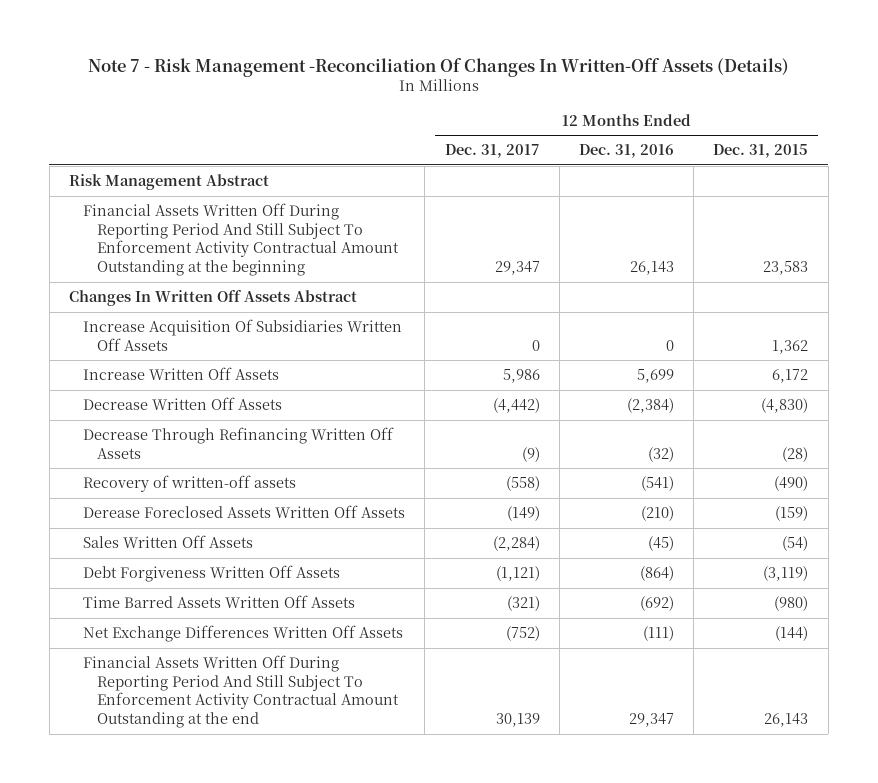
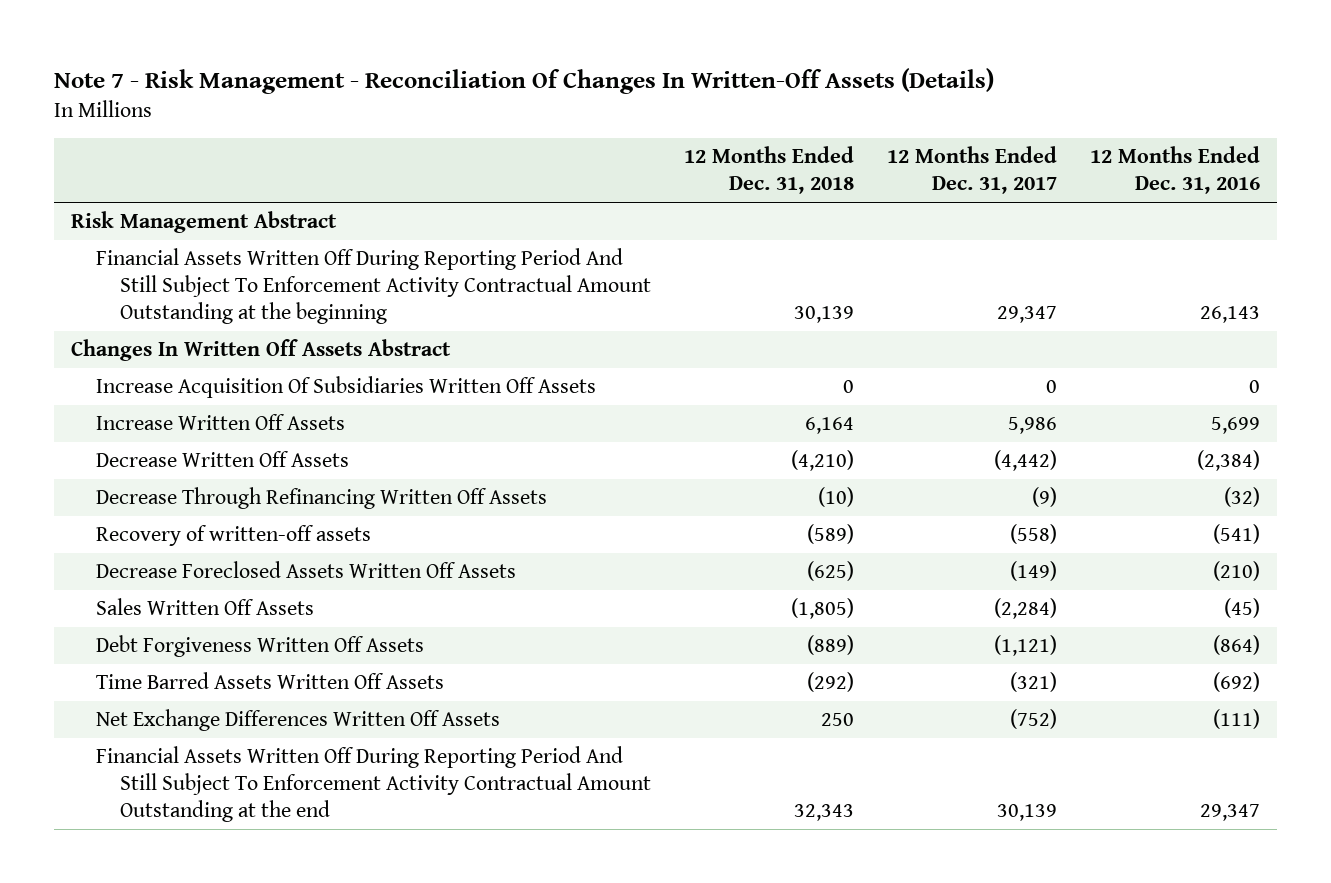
[87,57,789,77] Note 7 - Risk Management -Reconciliation Of Changes In Written-Off Assets (Details) -> [54,67,995,94] Note 7 - Risk Management - Reconciliation Of Changes In Written-Off Assets (Details)
[713,144,809,159] Dec. 31, 2015 -> none
none -> [684,146,855,195] 12 Months Ended Dec. 31, 2018
[83,505,406,519] Derease Foreclosed Assets Written Off Assets -> [95,561,516,579] Decrease Foreclosed Assets Written Off Assets

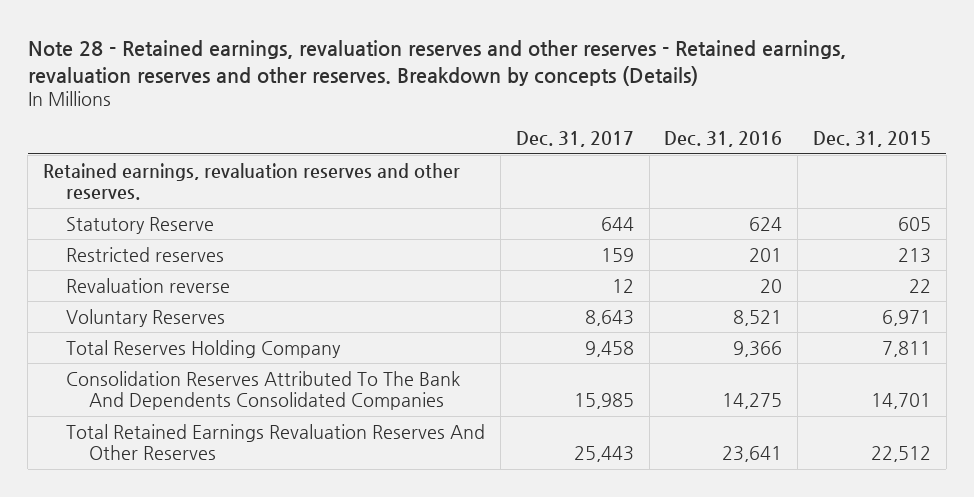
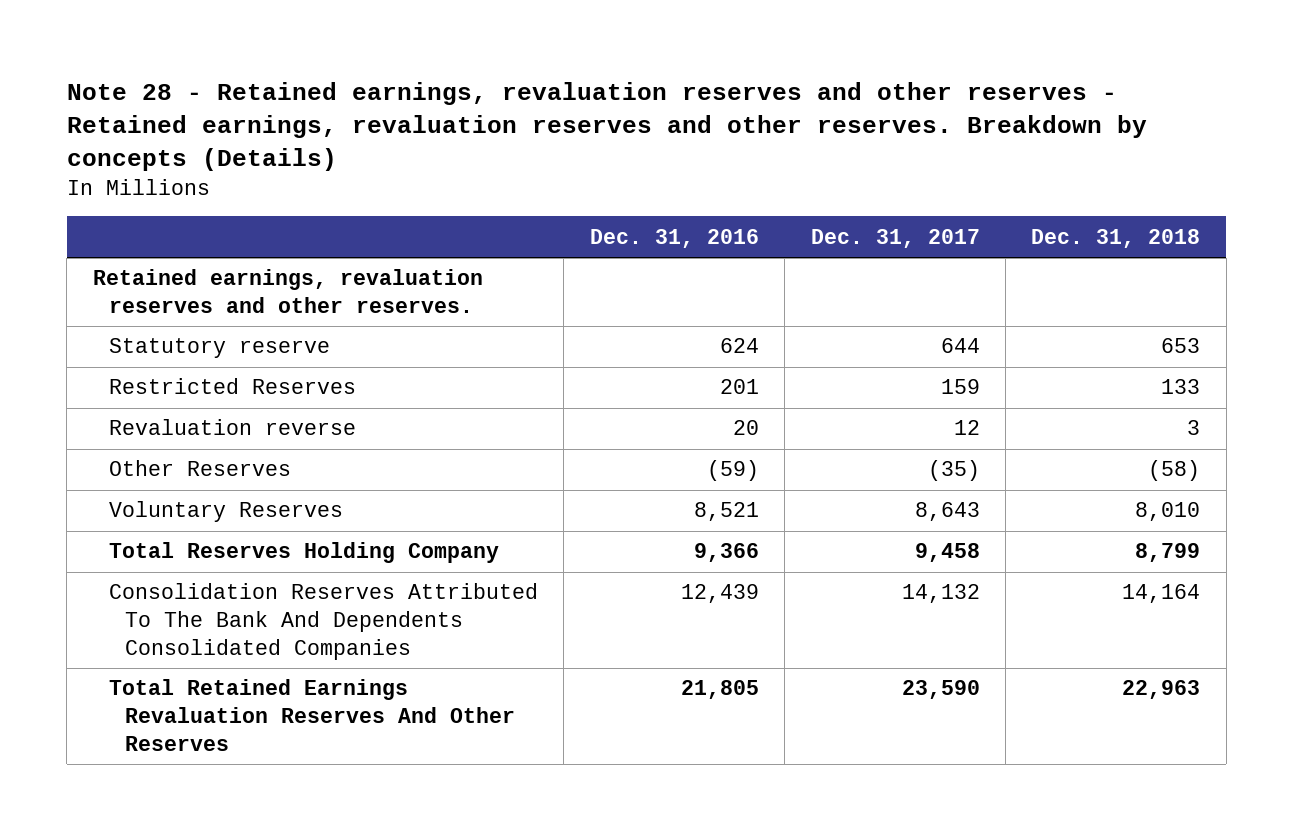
[813,131,932,148] Dec. 31, 2015 -> none
none -> [1031,228,1201,248] Dec. 31, 2018
[66,216,215,234] Statutory Reserve -> [108,338,330,359] Statutory reserve
[66,246,225,262] Restricted reserves -> [108,378,356,395] Restricted Reserves
none -> [108,460,291,477] Other Reserves
[573,393,634,410] 15,985 -> [901,584,980,604] 14,132
[722,393,783,410] 14,275 -> [680,584,759,604] 12,439
[573,446,634,463] 25,443 -> [901,680,980,700] 23,590
[722,446,783,463] 23,641 -> [680,680,759,700] 21,805

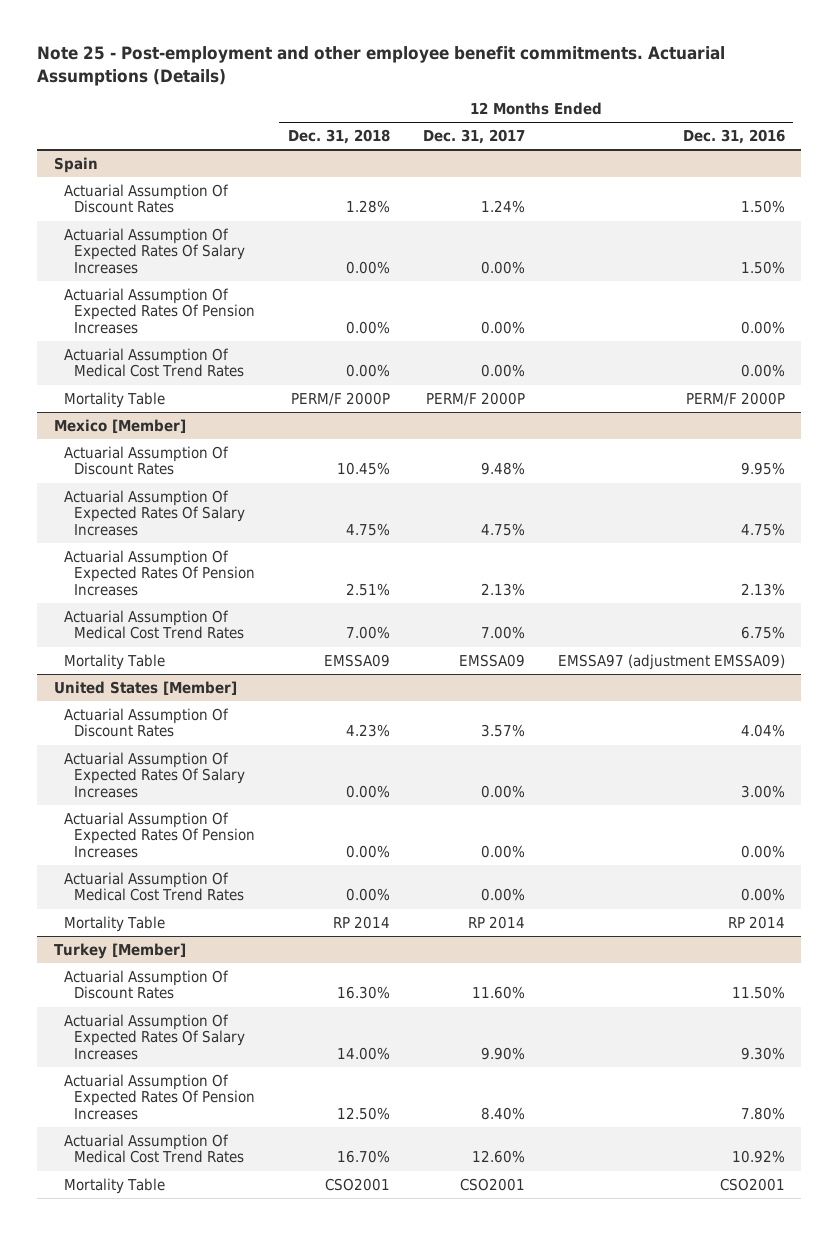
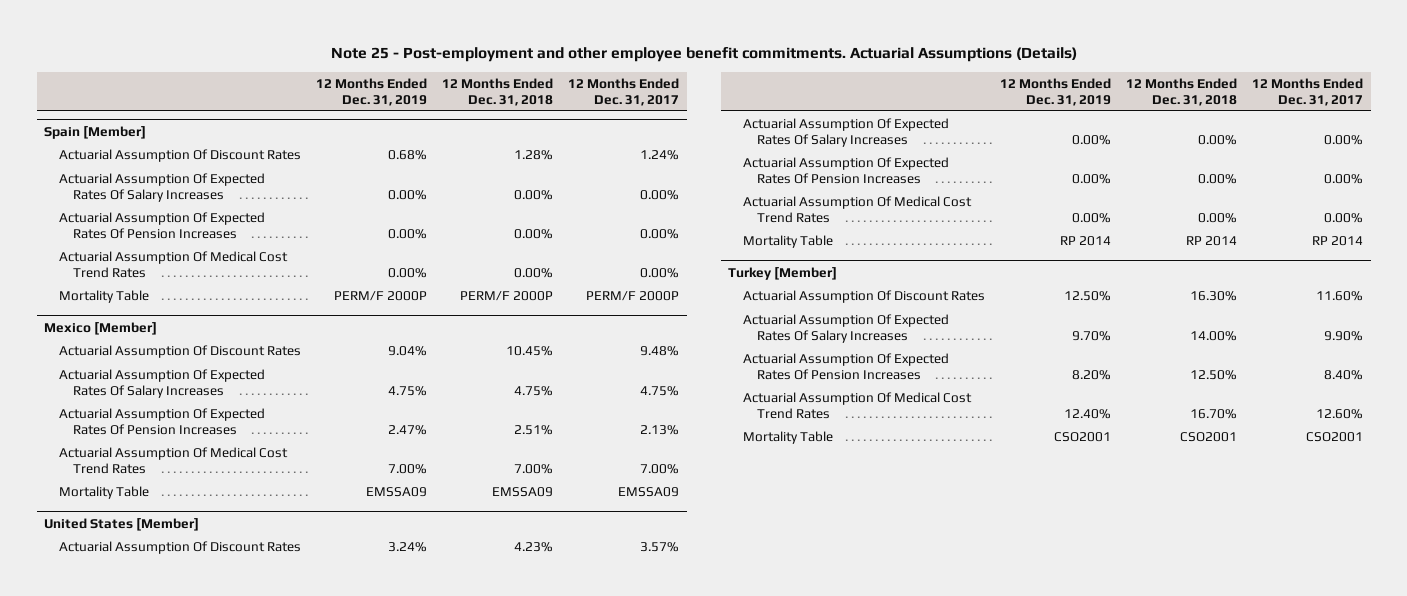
[682,129,785,145] Dec. 31, 2016 -> none
none -> [315,77,427,106] 12 Months Ended Dec. 31, 2019
[53,156,98,173] Spain -> [44,126,147,140] Spain [Member]

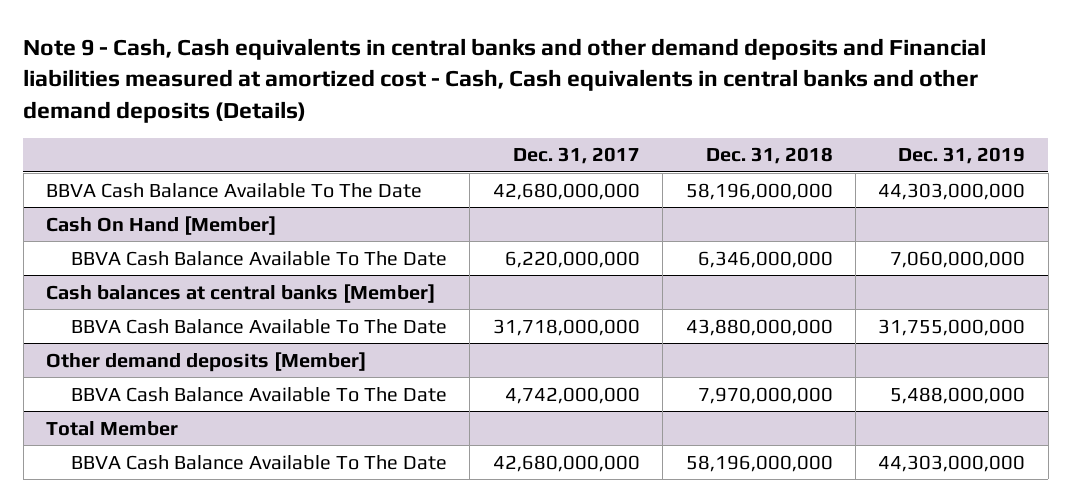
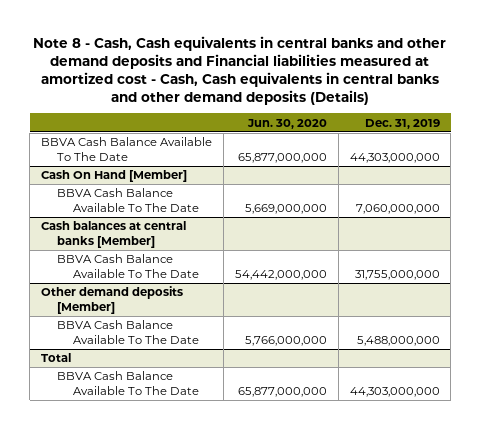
[23,37,987,123] Note 9 - Cash, Cash equivalents in central banks and other demand deposits and Financial liabilities measured at amortized cost - Cash, Cash equivalents in central banks and other demand deposits (Details) -> [33,35,447,105] Note 8 - Cash, Cash equivalents in central banks and other demand deposits and Financial liabilities measured at amortized cost - Cash, Cash equivalents in central banks and other demand deposits (Details)
[512,147,640,165] Dec. 31, 2017 -> none
[705,147,833,165] Dec. 31, 2018 -> none
none -> [246,118,327,129] Jun. 30, 2020
[46,420,179,436] Total Member -> [41,353,72,363] Total

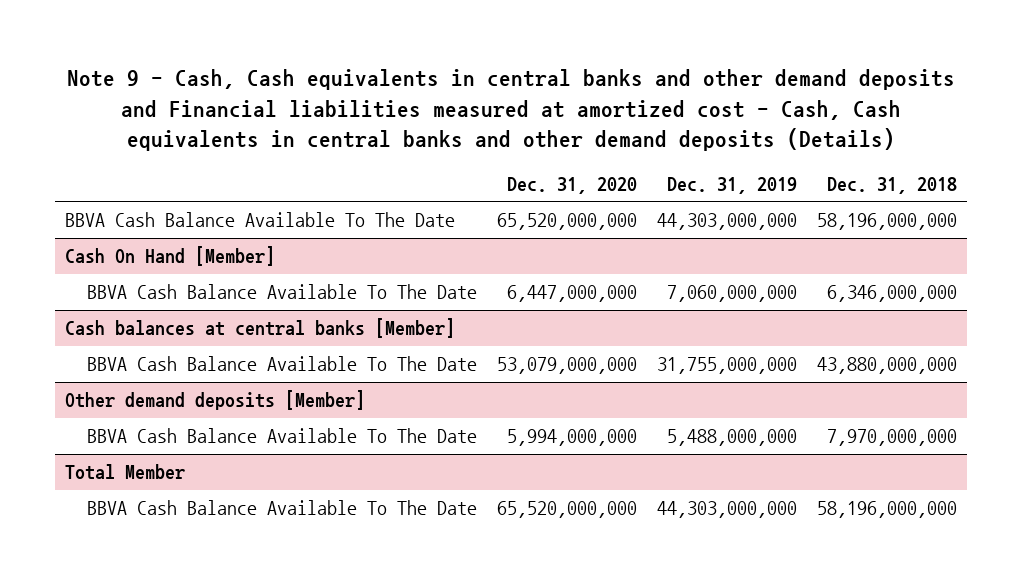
[33,35,447,105] Note 8 - Cash, Cash equivalents in central banks and other demand deposits and Financial liabilities measured at amortized cost - Cash, Cash equivalents in central banks and other demand deposits (Details) -> [66,69,955,151] Note 9 - Cash, Cash equivalents in central banks and other demand deposits and Financial liabilities measured at amortized cost - Cash, Cash equivalents in central banks and other demand deposits (Details)
[246,118,327,129] Jun. 30, 2020 -> none
none -> [506,176,637,194] Dec. 31, 2020
none -> [826,176,957,194] Dec. 31, 2018
[41,353,72,363] Total -> [65,464,186,481] Total Member

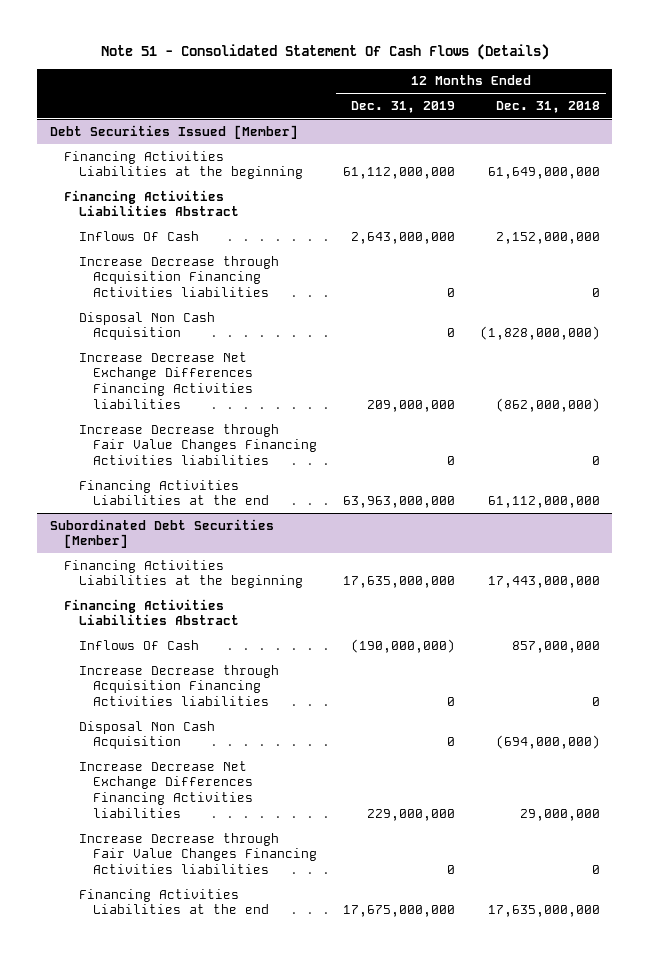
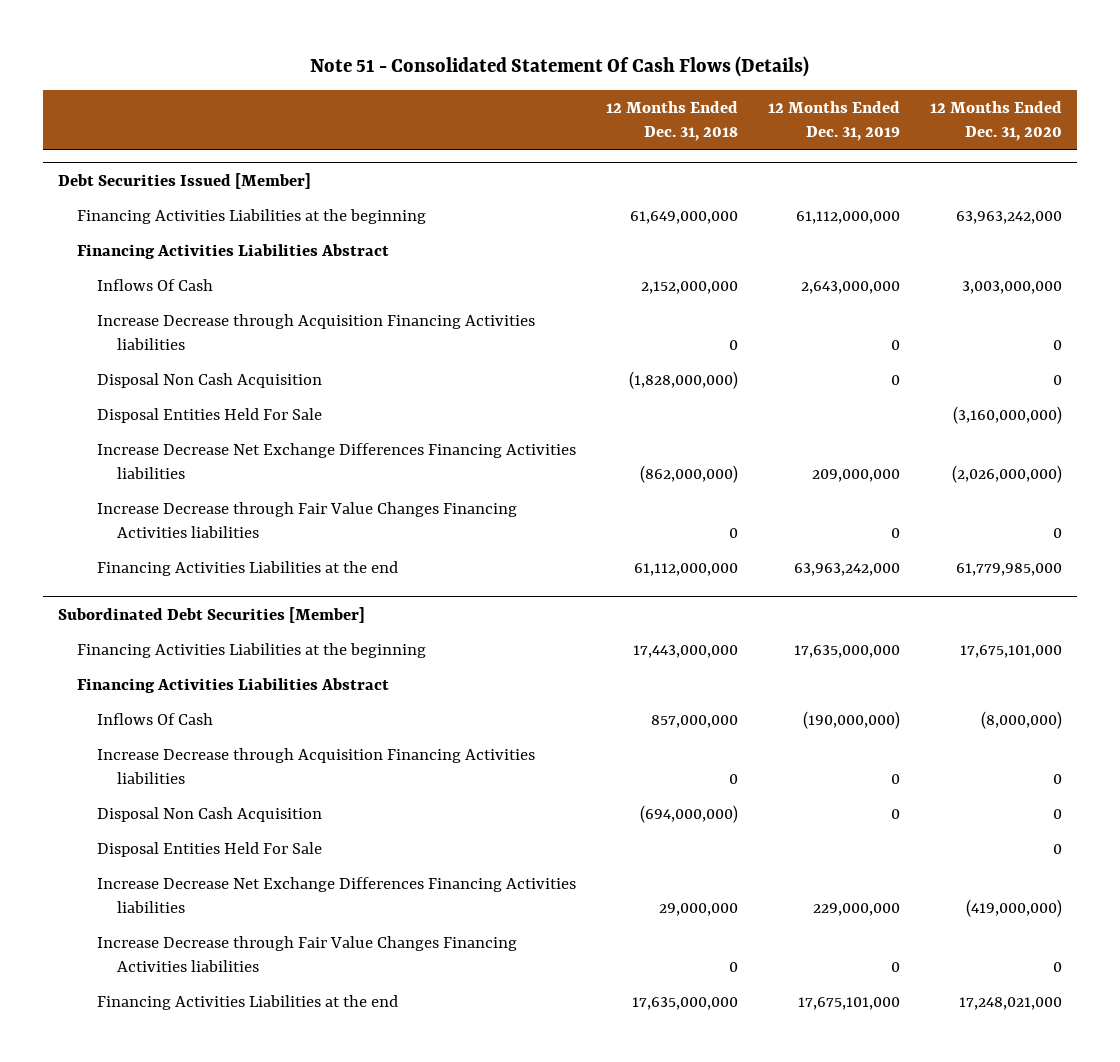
none -> [930,101,1063,142] 12 Months Ended Dec. 31, 2020
none -> [97,408,323,424] Disposal Entities Held For Sale
[342,496,455,509] 63,963,000,000 -> [794,563,901,577] 63,963,242,000
none -> [97,842,323,858] Disposal Entities Held For Sale
[342,905,455,918] 17,675,000,000 -> [798,997,901,1011] 17,675,101,000

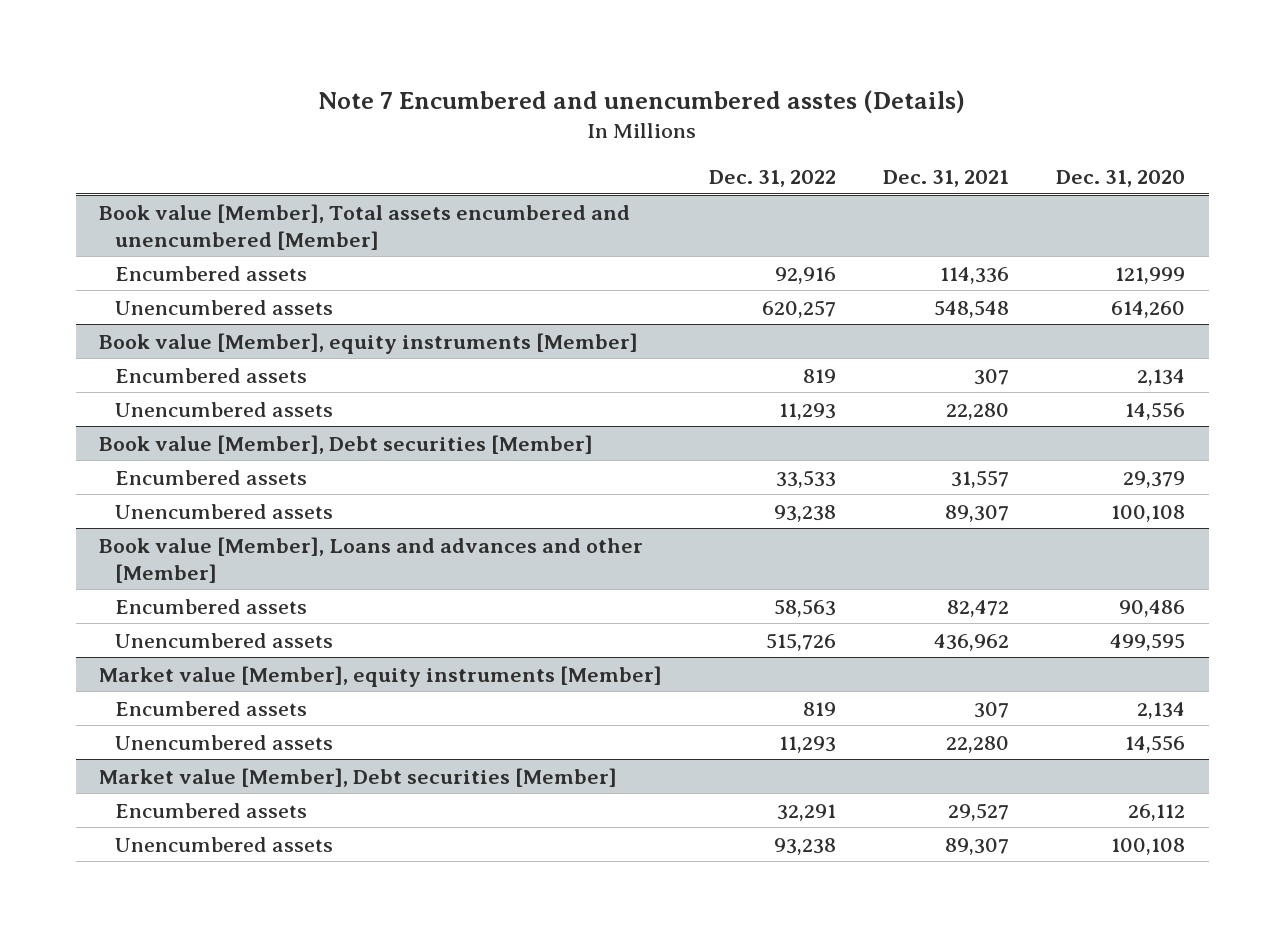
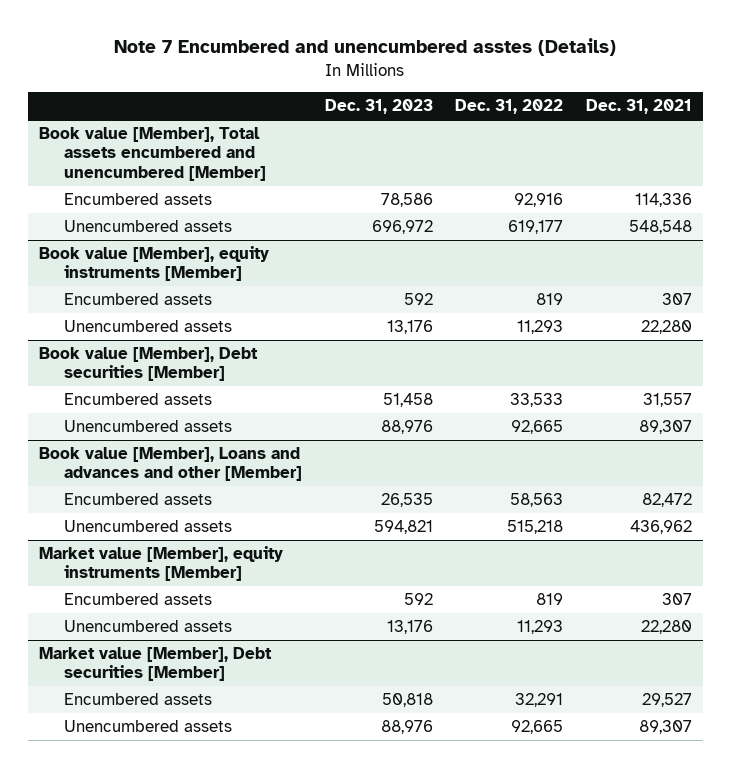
[1056,170,1186,188] Dec. 31, 2020 -> none
none -> [324,99,433,115] Dec. 31, 2023
[762,299,837,318] 620,257 -> [508,220,564,235] 619,177
[774,504,837,522] 93,238 -> [511,420,564,435] 92,665
[766,632,837,651] 515,726 -> [507,520,564,535] 515,218
[774,837,837,855] 93,238 -> [511,720,564,735] 92,665

